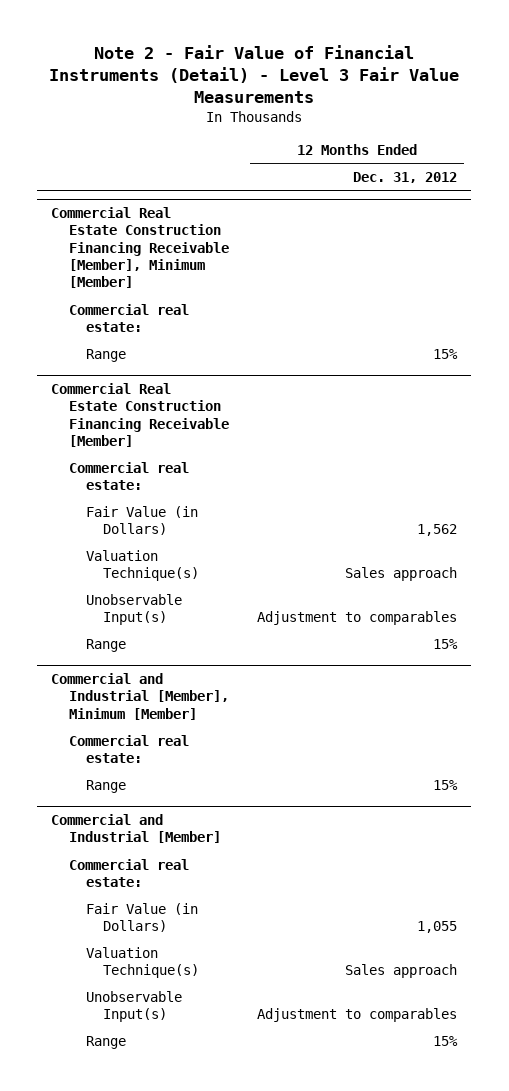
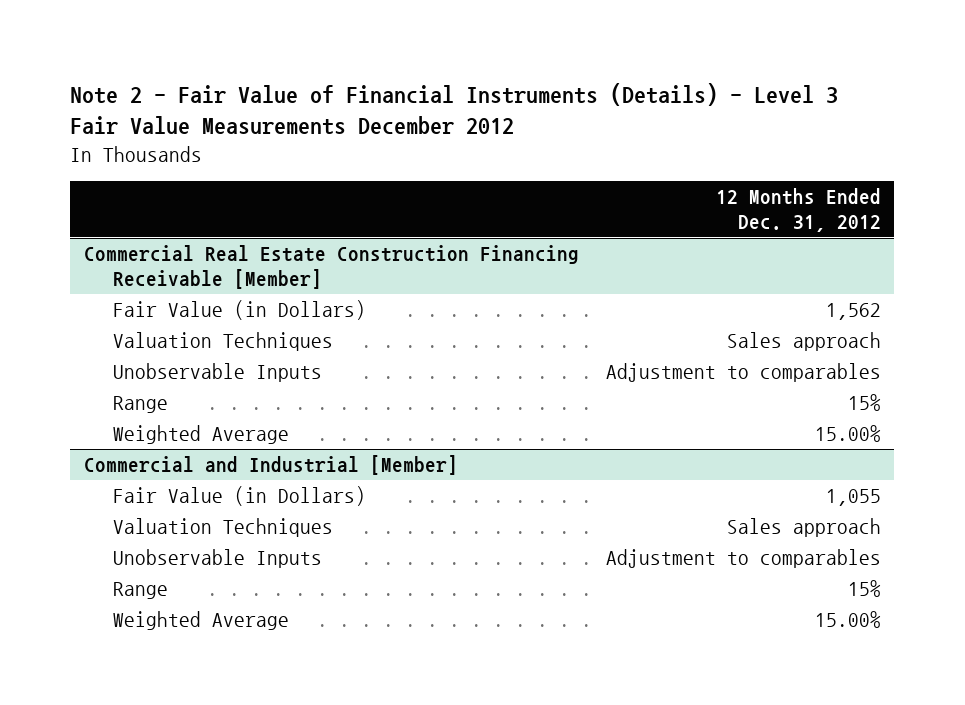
[49,45,460,104] Note 2 - Fair Value of Financial Instruments (Detail) - Level 3 Fair Value Measurements -> [70,82,839,136] Note 2 - Fair Value of Financial Instruments (Details) - Level 3 Fair Value Measurements December 2012
[51,207,229,289] Commercial Real Estate Construction Financing Receivable [Member], Minimum [Member] -> none
[68,303,189,332] Commercial real estate: -> none
[85,348,126,362] Range -> none
[68,461,189,490] Commercial real estate: -> none
[85,638,126,652] Range -> none
[51,673,229,720] Commercial and Industrial [Member], Minimum [Member] -> none
[68,734,189,763] Commercial real estate: -> none
[85,549,199,581] Valuation Technique(s) -> [112,332,333,352] Valuation Techniques
[85,593,182,625] Unobservable Input(s) -> [112,363,322,383] Unobservable Inputs
none -> [112,425,289,445] Weighted Average
[68,858,189,887] Commercial real estate: -> none
[85,946,199,978] Valuation Technique(s) -> [112,518,333,538] Valuation Techniques
[85,990,182,1022] Unobservable Input(s) -> [112,549,322,569] Unobservable Inputs
none -> [112,611,289,631] Weighted Average

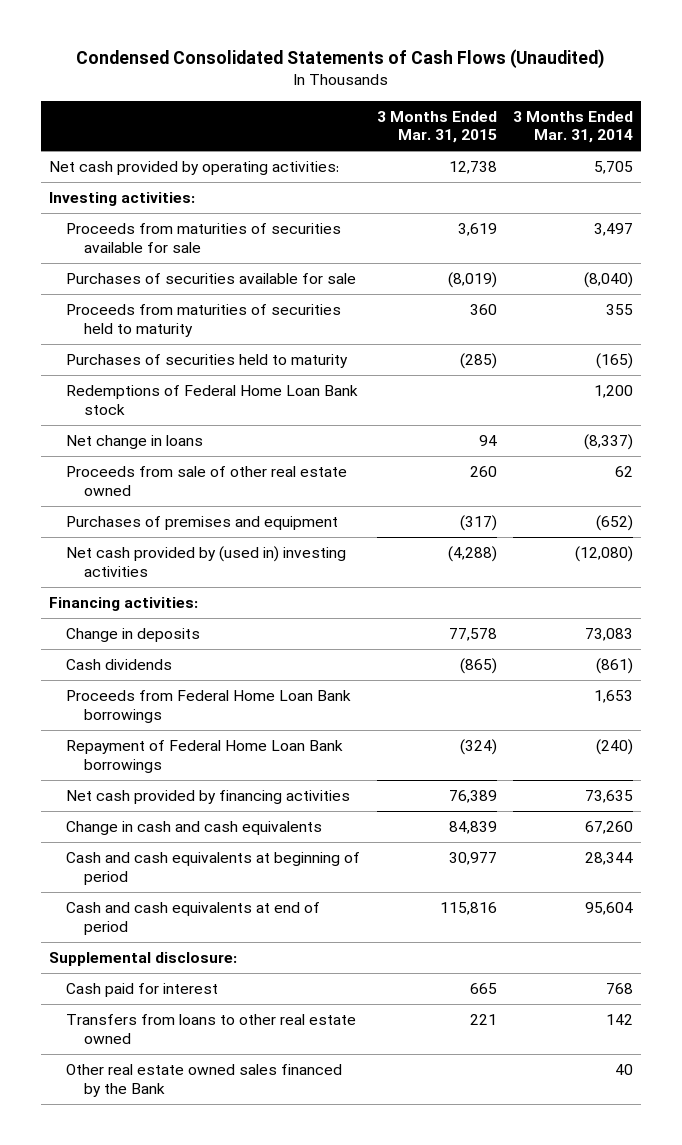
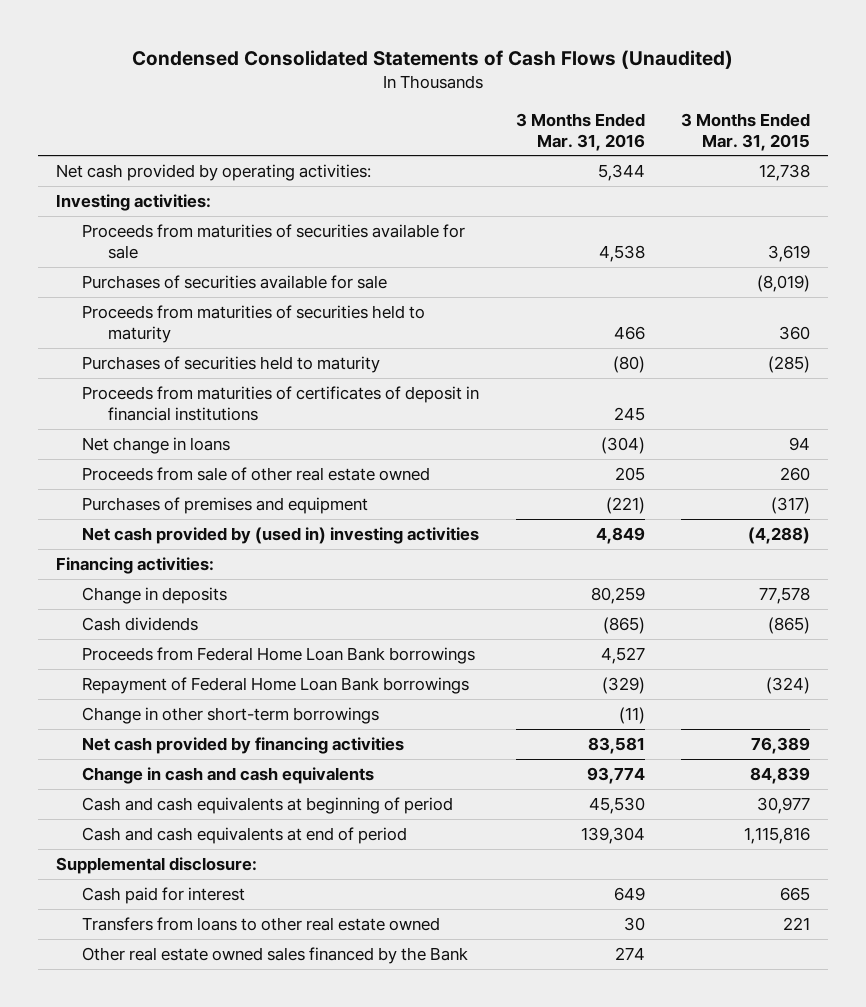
[512,110,633,144] 3 Months Ended Mar. 31, 2014 -> none
none -> [515,112,645,151] 3 Months Ended Mar. 31, 2016
[66,384,359,415] Redemptions of Federal Home Loan Bank stock -> none
none -> [82,385,480,421] Proceeds from maturities of certificates of deposit in financial institutions
none -> [82,706,380,724] Change in other short-term borrowings
[439,901,497,915] 115,816 -> [744,826,811,844] 1,115,816

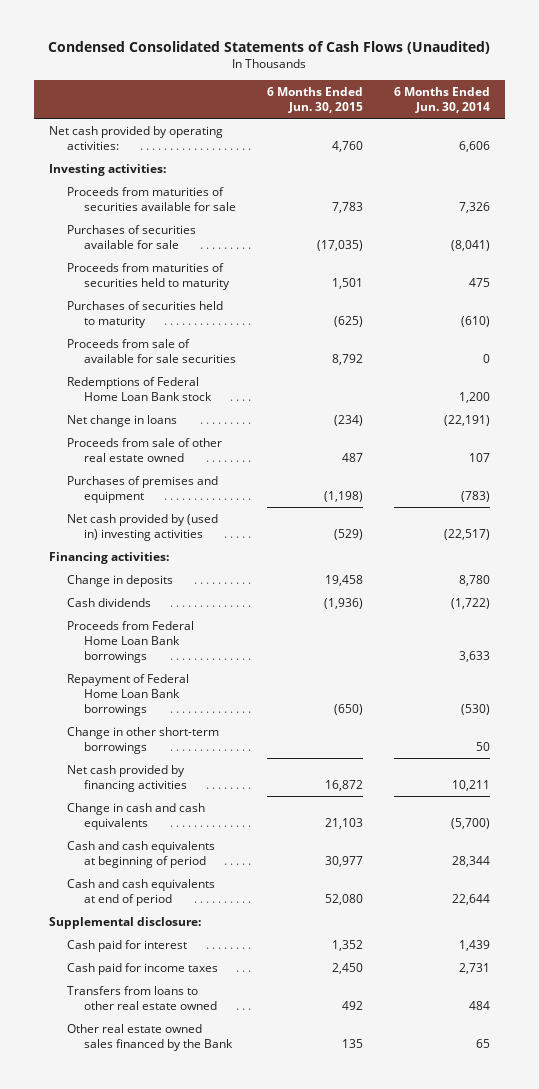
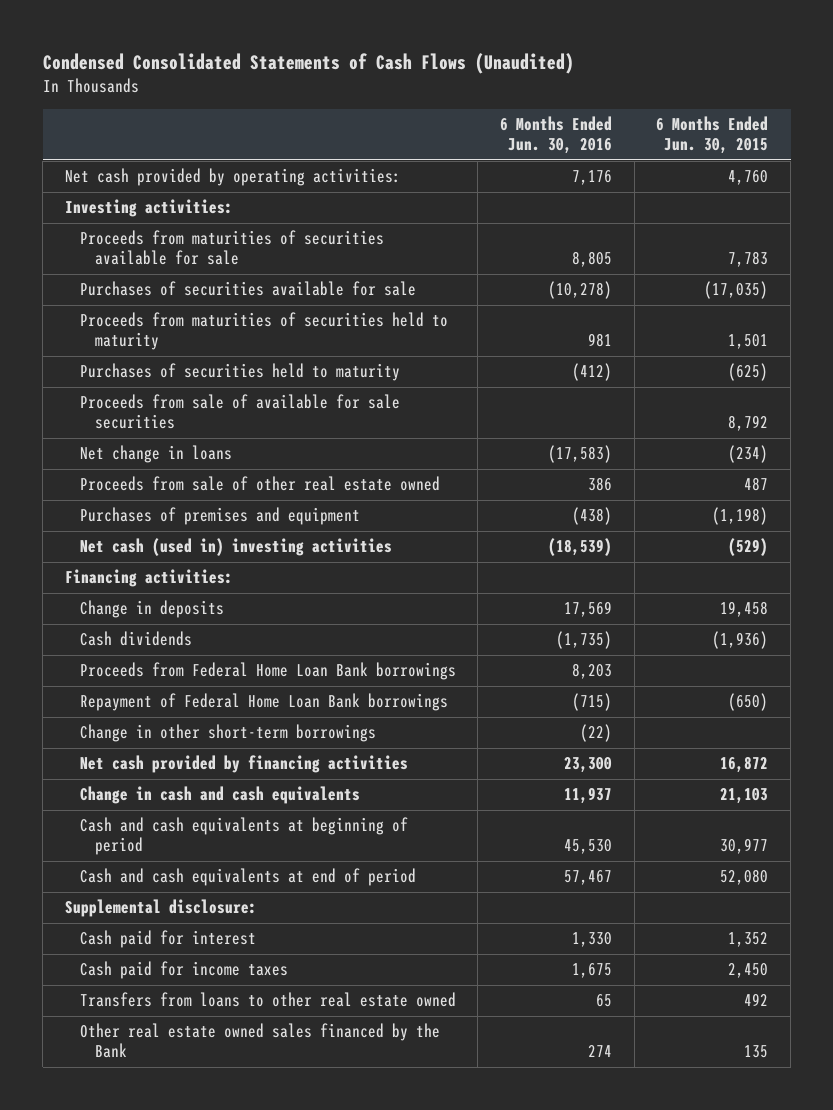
[393,86,490,113] 6 Months Ended Jun. 30, 2014 -> none
none -> [500,116,613,155] 6 Months Ended Jun. 30, 2016
[66,376,213,401] Redemptions of Federal Home Loan Bank stock -> none
[66,513,218,541] Net cash provided by (used in) investing activities -> [79,538,392,557] Net cash (used in) investing activities

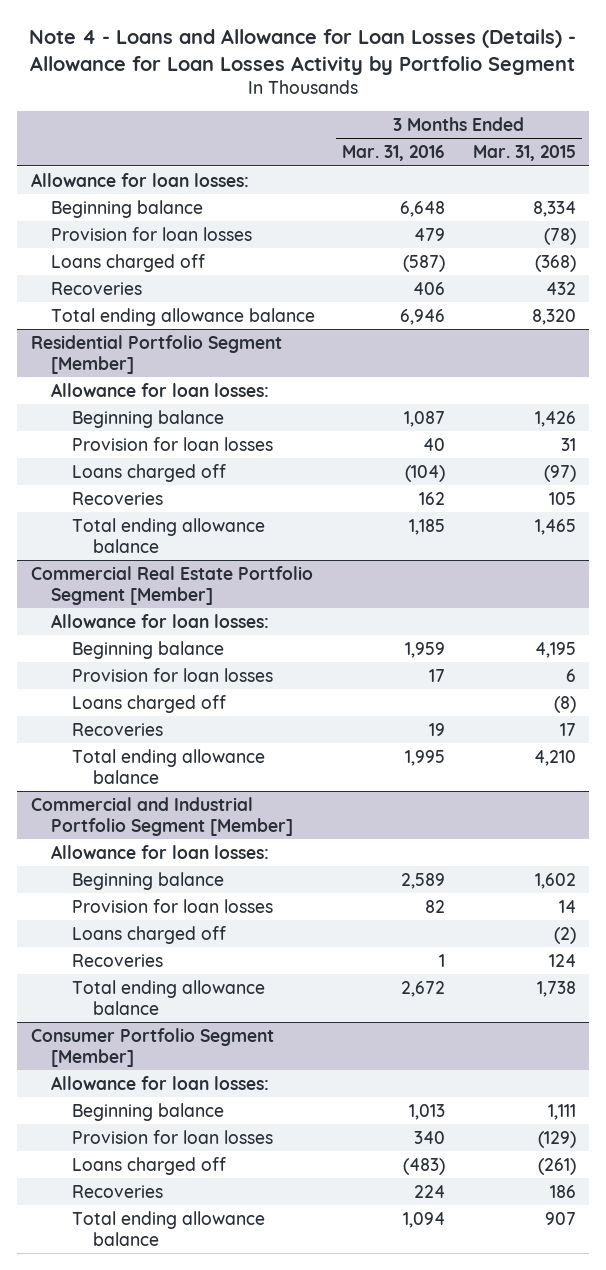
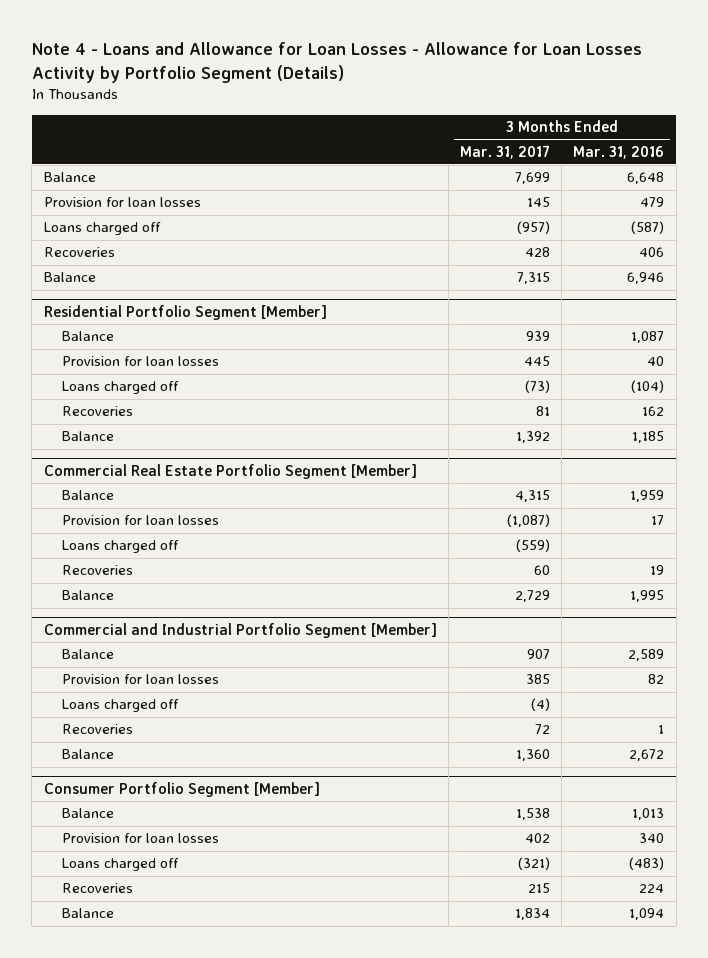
[29,28,577,75] Note 4 - Loans and Allowance for Loan Losses (Details) - Allowance for Loan Losses Activity by Portfolio Segment -> [31,42,642,83] Note 4 - Loans and Allowance for Loan Losses - Allowance for Loan Losses Activity by Portfolio Segment (Details)
[472,145,576,162] Mar. 31, 2015 -> none
none -> [459,144,550,159] Mar. 31, 2017
[30,172,249,187] Allowance for loan losses: -> none
[51,199,204,218] Beginning balance -> [43,172,96,183] Balance
[51,307,316,326] Total ending allowance balance -> [43,272,96,283] Balance
[51,382,270,397] Allowance for loan losses: -> none
[71,409,224,428] Beginning balance -> [61,331,114,342] Balance
[71,517,265,553] Total ending allowance balance -> [61,431,114,442] Balance
[51,613,270,628] Allowance for loan losses: -> none
[71,640,224,659] Beginning balance -> [61,490,114,501] Balance
[71,748,265,784] Total ending allowance balance -> [61,590,114,601] Balance
[51,844,270,859] Allowance for loan losses: -> none
[71,871,224,890] Beginning balance -> [61,649,114,660] Balance
[71,979,265,1015] Total ending allowance balance -> [61,749,114,760] Balance
[51,1075,270,1090] Allowance for loan losses: -> none
[71,1102,224,1121] Beginning balance -> [61,808,114,819] Balance
[71,1210,265,1246] Total ending allowance balance -> [61,908,114,919] Balance

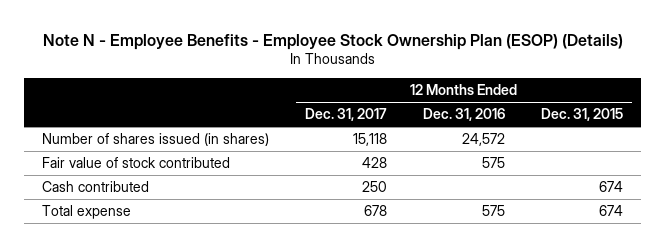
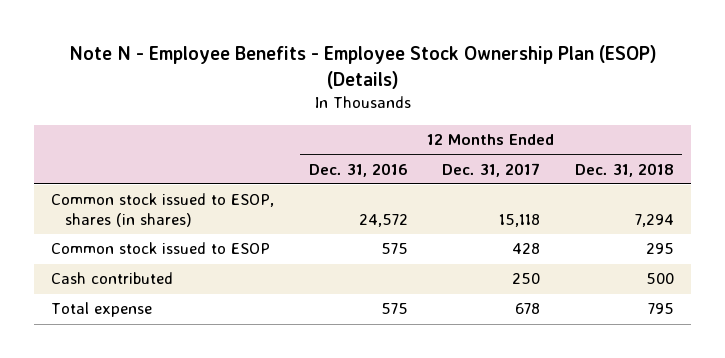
[541,108,624,122] Dec. 31, 2015 -> none
none -> [574,162,674,177] Dec. 31, 2018
[42,133,270,147] Number of shares issued (in shares) -> [51,193,275,227] Common stock issued to ESOP, shares (in shares)
[42,157,231,169] Fair value of stock contributed -> [51,242,271,255] Common stock issued to ESOP

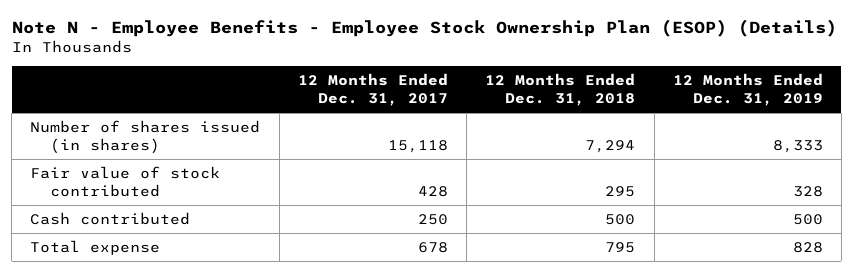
[308,162,408,177] Dec. 31, 2016 -> none
none -> [672,73,823,107] 12 Months Ended Dec. 31, 2019
[51,193,275,227] Common stock issued to ESOP, shares (in shares) -> [30,119,261,154] Number of shares issued (in shares)
[51,242,271,255] Common stock issued to ESOP -> [30,165,221,197] Fair value of stock contributed

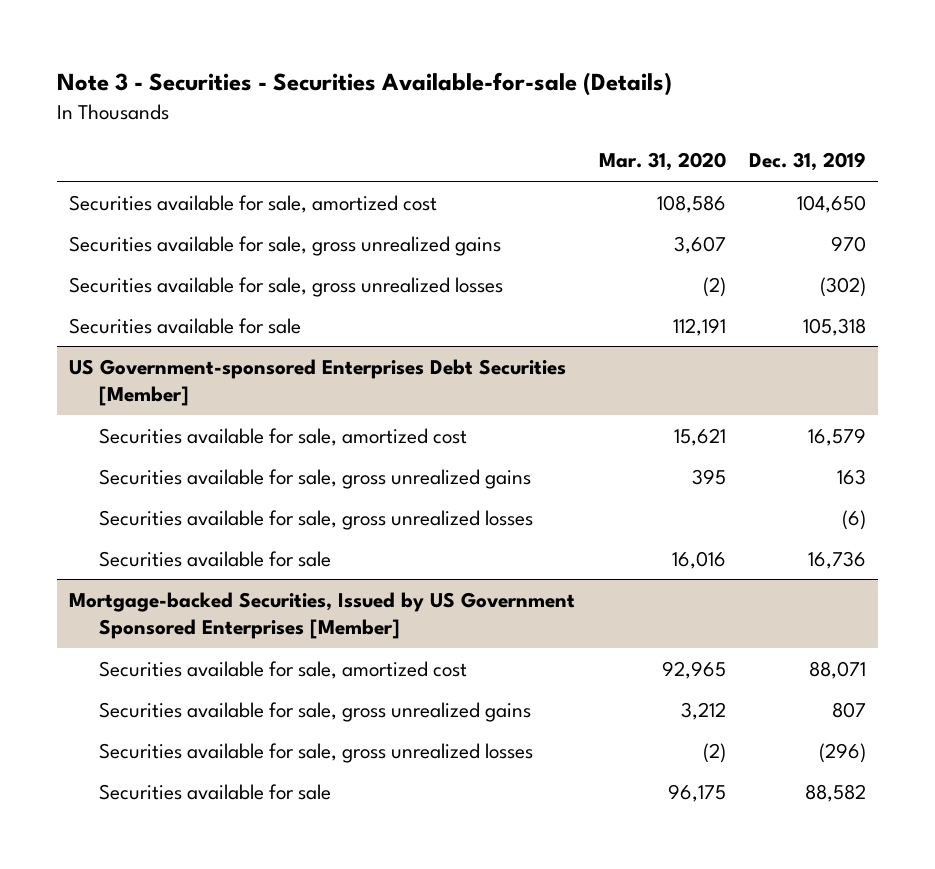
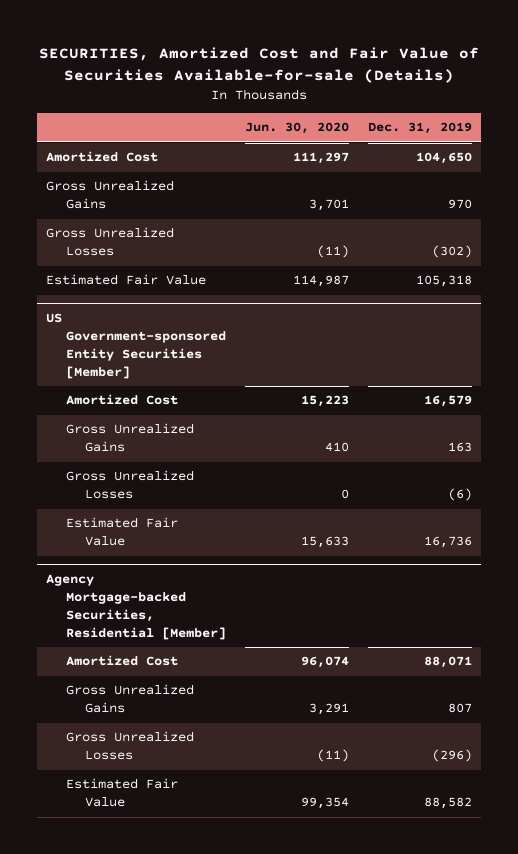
[57,71,673,96] Note 3 - Securities - Securities Available-for-sale (Details) -> [38,47,479,84] SECURITIES, Amortized Cost and Fair Value of Securities Available-for-sale (Details)
[598,152,726,172] Mar. 31, 2020 -> none
none -> [244,122,349,135] Jun. 30, 2020
[69,194,438,213] Securities available for sale, amortized cost -> [45,151,158,163] Amortized Cost
[69,235,502,256] Securities available for sale, gross unrealized gains -> [45,180,174,210] Gross Unrealized Gains
[69,276,504,297] Securities available for sale, gross unrealized losses -> [45,227,174,257] Gross Unrealized Losses
[69,317,302,334] Securities available for sale -> [45,274,206,286] Estimated Fair Value
[69,358,567,406] US Government-sponsored Enterprises Debt Securities [Member] -> [45,313,226,379] US Government-sponsored Entity Securities [Member]
[98,427,467,446] Securities available for sale, amortized cost -> [65,394,178,406] Amortized Cost
[98,468,531,489] Securities available for sale, gross unrealized gains -> [65,423,194,453] Gross Unrealized Gains
[98,509,533,530] Securities available for sale, gross unrealized losses -> [65,470,194,500] Gross Unrealized Losses
[98,550,331,567] Securities available for sale -> [65,517,178,547] Estimated Fair Value
[69,591,576,639] Mortgage-backed Securities, Issued by US Government Sponsored Enterprises [Member] -> [45,574,226,640] Agency Mortgage-backed Securities, Residential [Member]
[98,660,467,679] Securities available for sale, amortized cost -> [65,655,178,667] Amortized Cost
[98,701,531,722] Securities available for sale, gross unrealized gains -> [65,684,194,714] Gross Unrealized Gains
[98,742,533,763] Securities available for sale, gross unrealized losses -> [65,731,194,761] Gross Unrealized Losses
[98,783,331,800] Securities available for sale -> [65,778,178,808] Estimated Fair Value

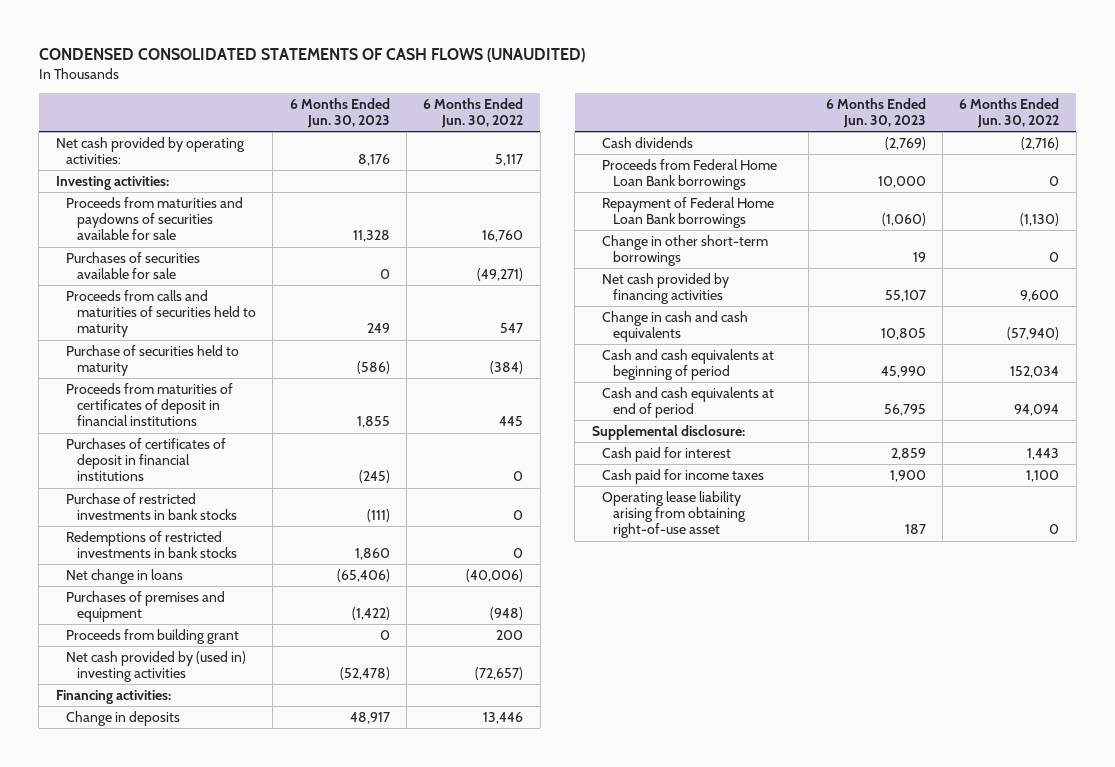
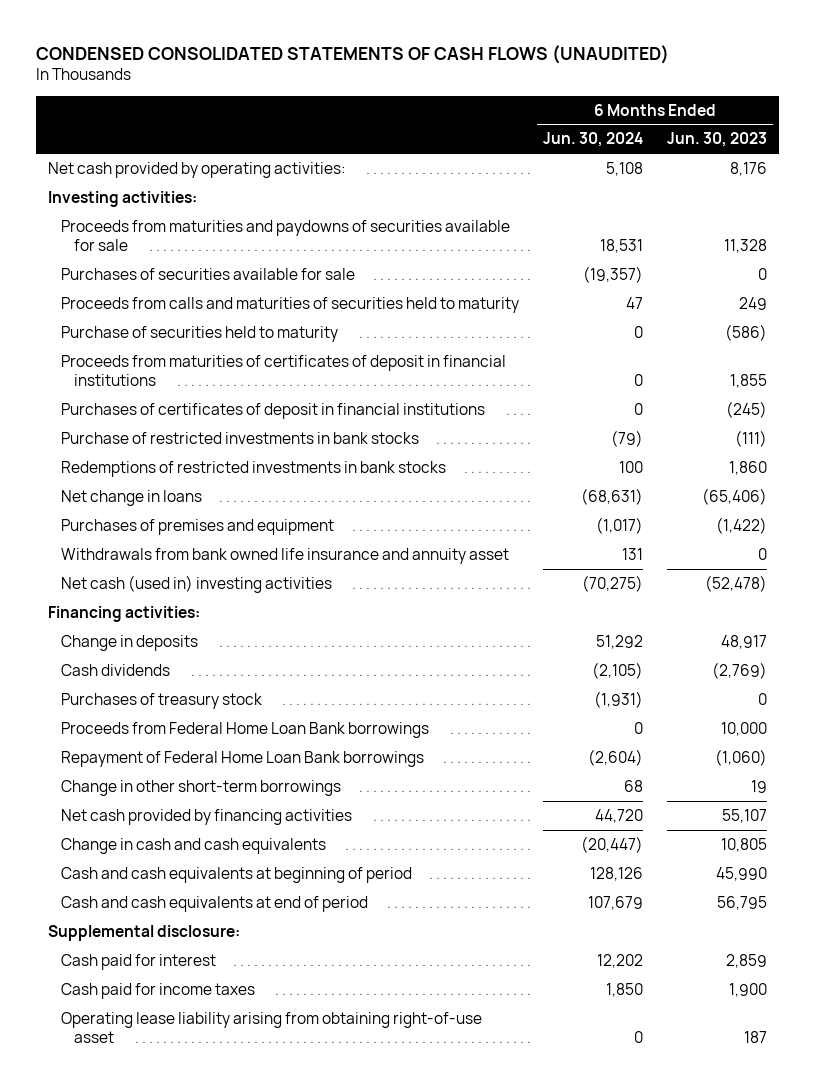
[423,97,524,128] 6 Months Ended Jun. 30, 2022 -> none
none -> [542,132,643,148] Jun. 30, 2024
[66,628,240,644] Proceeds from building grant -> none
none -> [60,547,509,564] Withdrawals from bank owned life insurance and annuity asset
[66,650,247,683] Net cash provided by (used in) investing activities -> [60,574,332,593] Net cash (used in) investing activities
none -> [60,692,262,709] Purchases of treasury stock

